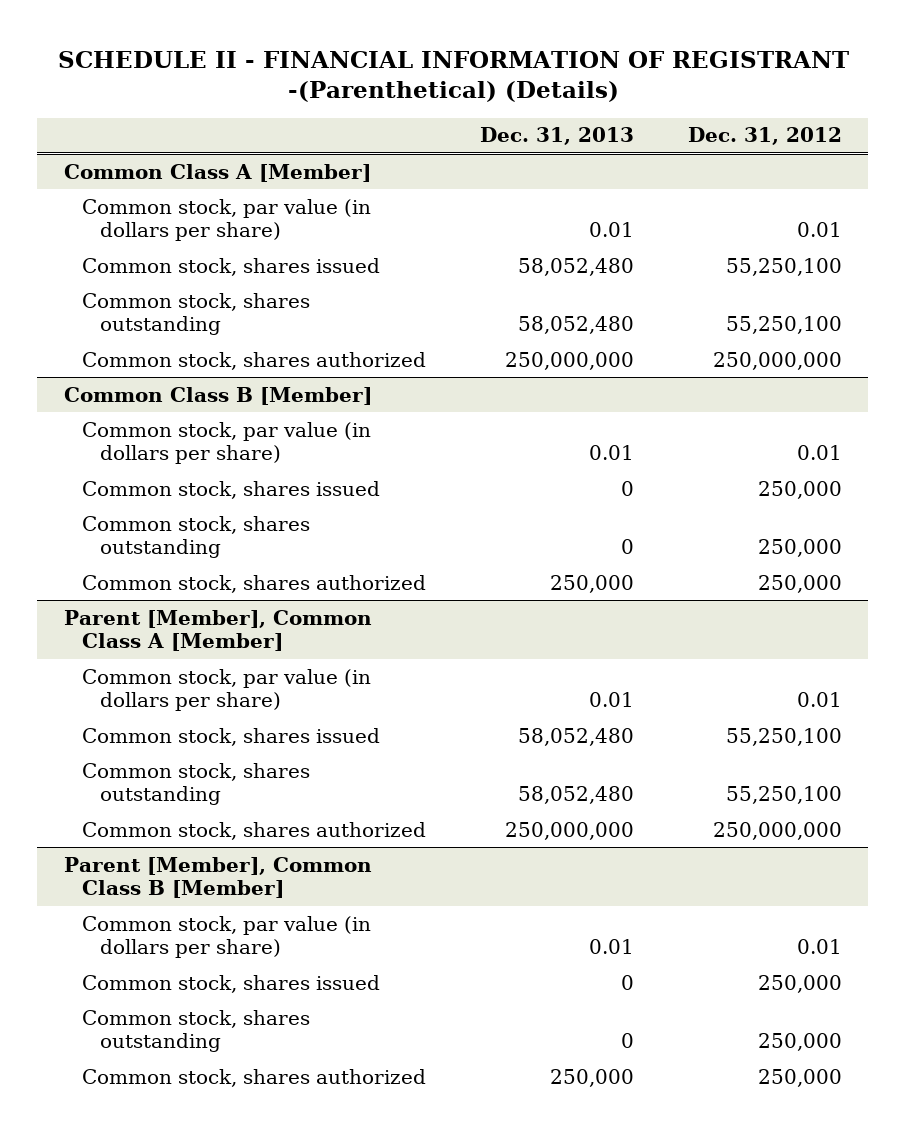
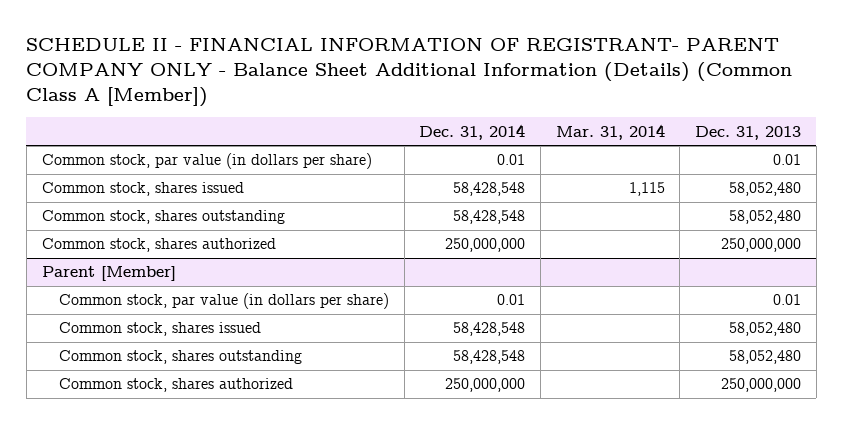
[57,50,849,102] SCHEDULE II - FINANCIAL INFORMATION OF REGISTRANT -(Parenthetical) (Details) -> [26,38,793,108] SCHEDULE II - FINANCIAL INFORMATION OF REGISTRANT- PARENT COMPANY ONLY - Balance Sheet Additional Information (Details) (Common Class A [Member])
[687,127,842,146] Dec. 31, 2012 -> none
none -> [419,123,526,140] Dec. 31, 2014
none -> [555,123,665,140] Mar. 31, 2014
[64,163,372,182] Common Class A [Member] -> none
[64,386,373,405] Common Class B [Member] -> none
[81,421,371,465] Common stock, par value (in dollars per share) -> none
[81,480,380,499] Common stock, shares issued -> none
[81,515,310,559] Common stock, shares outstanding -> none
[81,574,426,593] Common stock, shares authorized -> none
[64,609,373,652] Parent [Member], Common Class A [Member] -> none
none -> [41,266,176,282] Parent [Member]
[64,856,373,899] Parent [Member], Common Class B [Member] -> none
[81,915,371,959] Common stock, par value (in dollars per share) -> none
[81,974,380,993] Common stock, shares issued -> none
[81,1009,310,1053] Common stock, shares outstanding -> none
[81,1068,426,1087] Common stock, shares authorized -> none

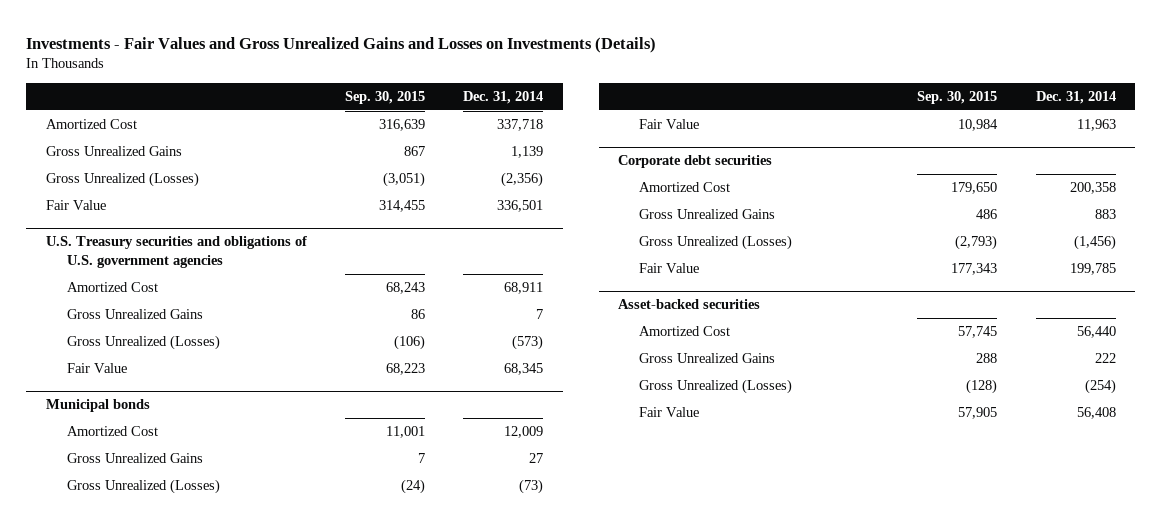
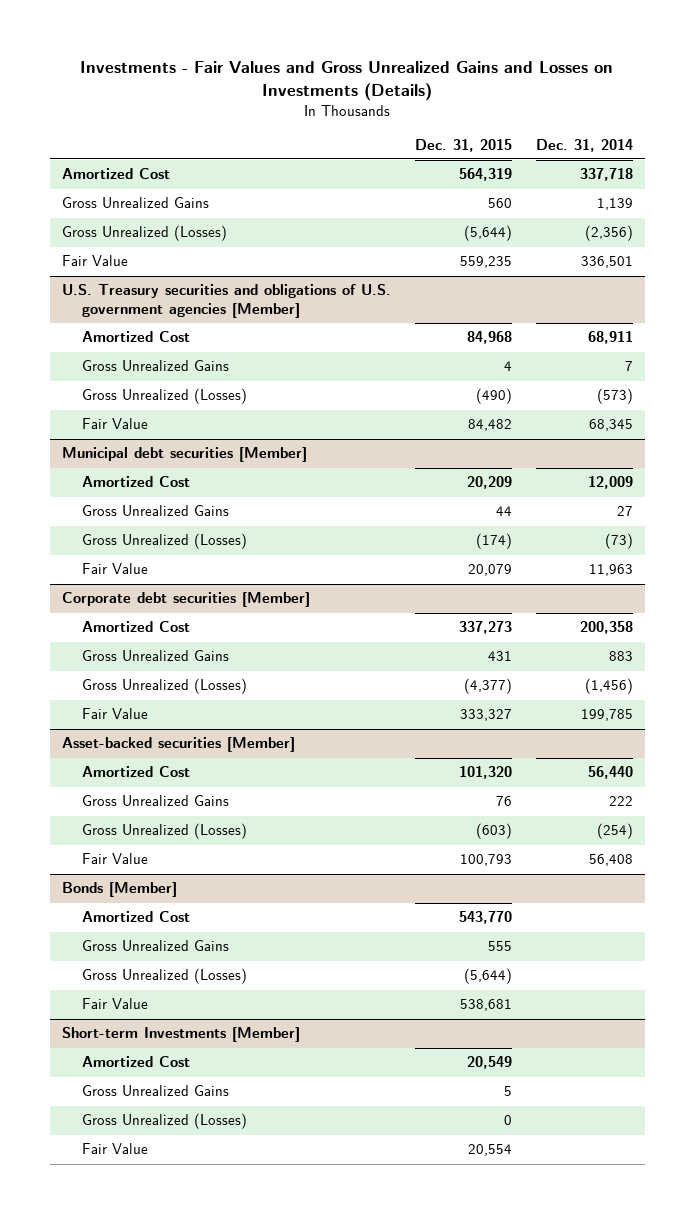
[345,90,426,104] Sep. 30, 2015 -> none
none -> [414,138,512,152] Dec. 31, 2015
[45,236,307,268] U.S. Treasury securities and obligations of U.S. government agencies -> [61,284,391,319] U.S. Treasury securities and obligations of U.S. government agencies [Member]
[45,399,150,413] Municipal bonds -> [61,447,307,463] Municipal debt securities [Member]
[617,155,772,169] Corporate debt securities -> [61,592,310,608] Corporate debt securities [Member]
[617,299,760,310] Asset-backed securities -> [61,737,295,753] Asset-backed securities [Member]
none -> [61,882,177,898] Bonds [Member]
none -> [81,911,190,923] Amortized Cost
none -> [81,940,229,952] Gross Unrealized Gains
none -> [81,968,247,985] Gross Unrealized (Losses)
none -> [81,998,148,1010] Fair Value
none -> [61,1027,300,1043] Short-term Investments [Member]
none -> [81,1056,190,1068] Amortized Cost
none -> [81,1085,229,1097] Gross Unrealized Gains
none -> [81,1113,247,1130] Gross Unrealized (Losses)
none -> [81,1143,148,1155] Fair Value

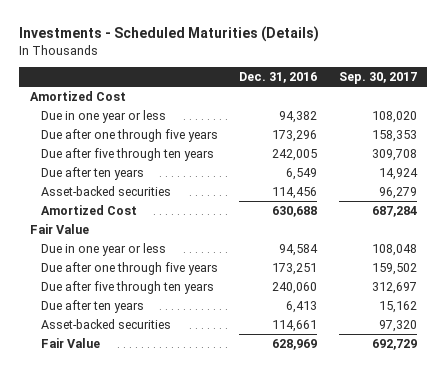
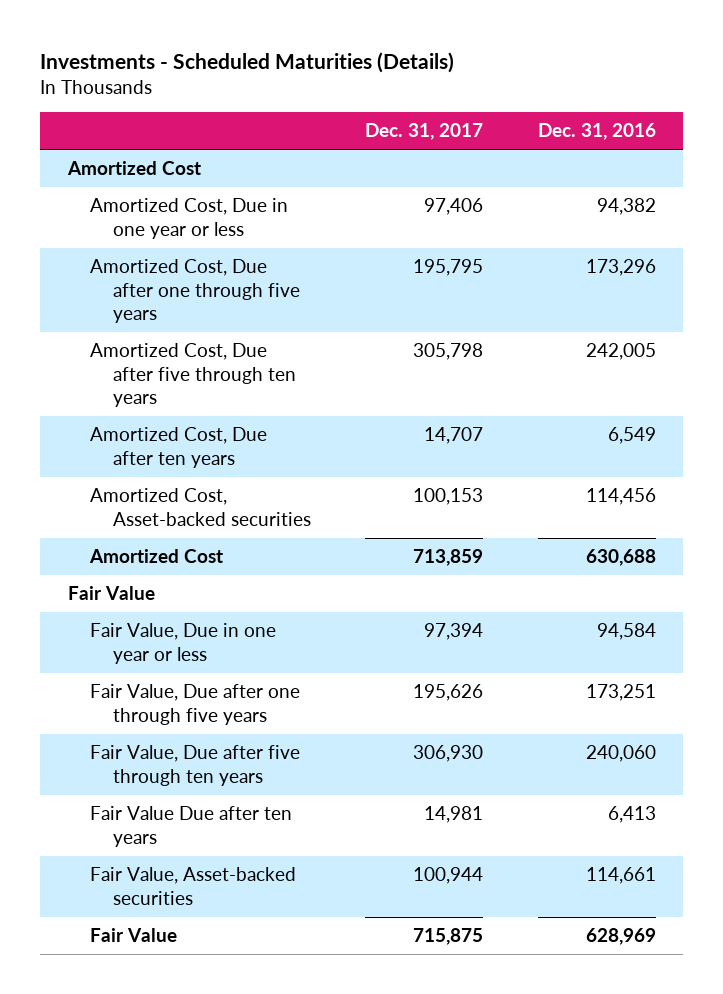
[338,72,417,85] Sep. 30, 2017 -> none
none -> [365,123,484,141] Dec. 31, 2017
[40,110,166,124] Due in one year or less -> [90,198,289,239] Amortized Cost, Due in one year or less
[40,129,218,143] Due after one through five years -> [90,259,300,323] Amortized Cost, Due after one through five years
[40,148,214,162] Due after five through ten years -> [90,343,296,407] Amortized Cost, Due after five through ten years
[40,167,144,181] Due after ten years -> [90,427,268,468] Amortized Cost, Due after ten years
[40,186,171,197] Asset-backed securities -> [90,488,311,526] Amortized Cost, Asset-backed securities
[40,243,166,257] Due in one year or less -> [90,623,277,664] Fair Value, Due in one year or less
[40,262,218,276] Due after one through five years -> [90,684,301,725] Fair Value, Due after one through five years
[40,281,214,295] Due after five through ten years -> [90,745,301,786] Fair Value, Due after five through ten years
[40,300,144,314] Due after ten years -> [90,806,293,847] Fair Value Due after ten years
[40,319,171,330] Asset-backed securities -> [90,867,297,905] Fair Value, Asset-backed securities

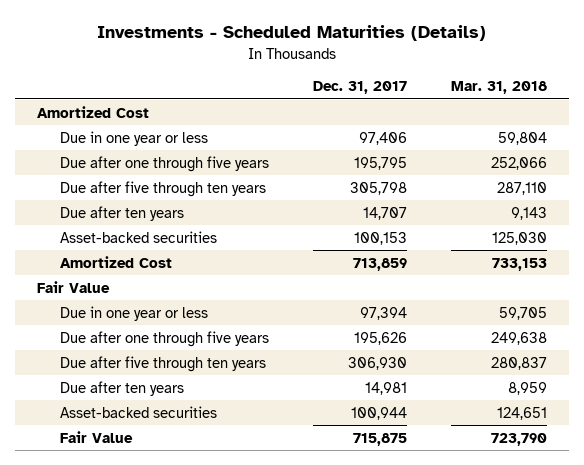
[537,123,656,141] Dec. 31, 2016 -> none
none -> [450,81,547,95] Mar. 31, 2018
[90,198,289,239] Amortized Cost, Due in one year or less -> [59,130,208,146] Due in one year or less
[90,259,300,323] Amortized Cost, Due after one through five years -> [59,155,269,172] Due after one through five years
[90,343,296,407] Amortized Cost, Due after five through ten years -> [59,180,266,197] Due after five through ten years
[90,427,268,468] Amortized Cost, Due after ten years -> [59,205,184,221] Due after ten years
[90,488,311,526] Amortized Cost, Asset-backed securities -> [59,230,217,243] Asset-backed securities
[90,623,277,664] Fair Value, Due in one year or less -> [59,305,208,321] Due in one year or less
[90,684,301,725] Fair Value, Due after one through five years -> [59,330,269,347] Due after one through five years
[90,745,301,786] Fair Value, Due after five through ten years -> [59,355,266,372] Due after five through ten years
[90,806,293,847] Fair Value Due after ten years -> [59,380,184,396] Due after ten years
[90,867,297,905] Fair Value, Asset-backed securities -> [59,405,217,418] Asset-backed securities

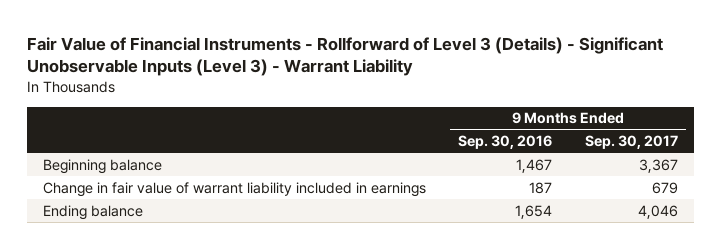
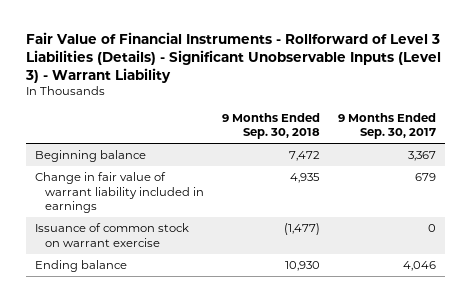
[26,36,663,77] Fair Value of Financial Instruments - Rollforward of Level 3 (Details) - Significant Unobservable Inputs (Level 3) - Warrant Liability -> [24,31,441,83] Fair Value of Financial Instruments - Rollforward of Level 3 Liabilities (Details) - Significant Unobservable Inputs (Level 3) - Warrant Liability
[458,135,553,150] Sep. 30, 2016 -> none
none -> [222,112,321,140] 9 Months Ended Sep. 30, 2018
none -> [34,223,189,247] Issuance of common stock on warrant exercise

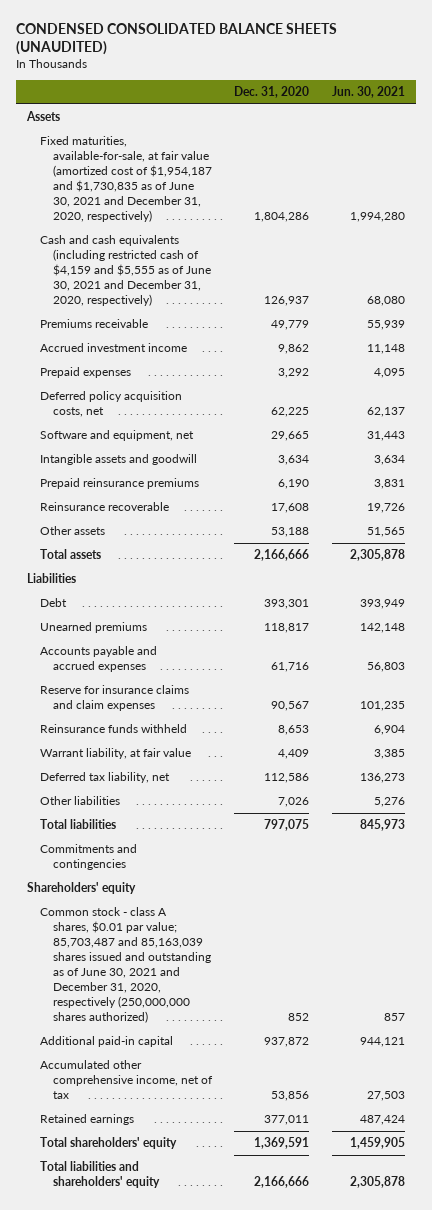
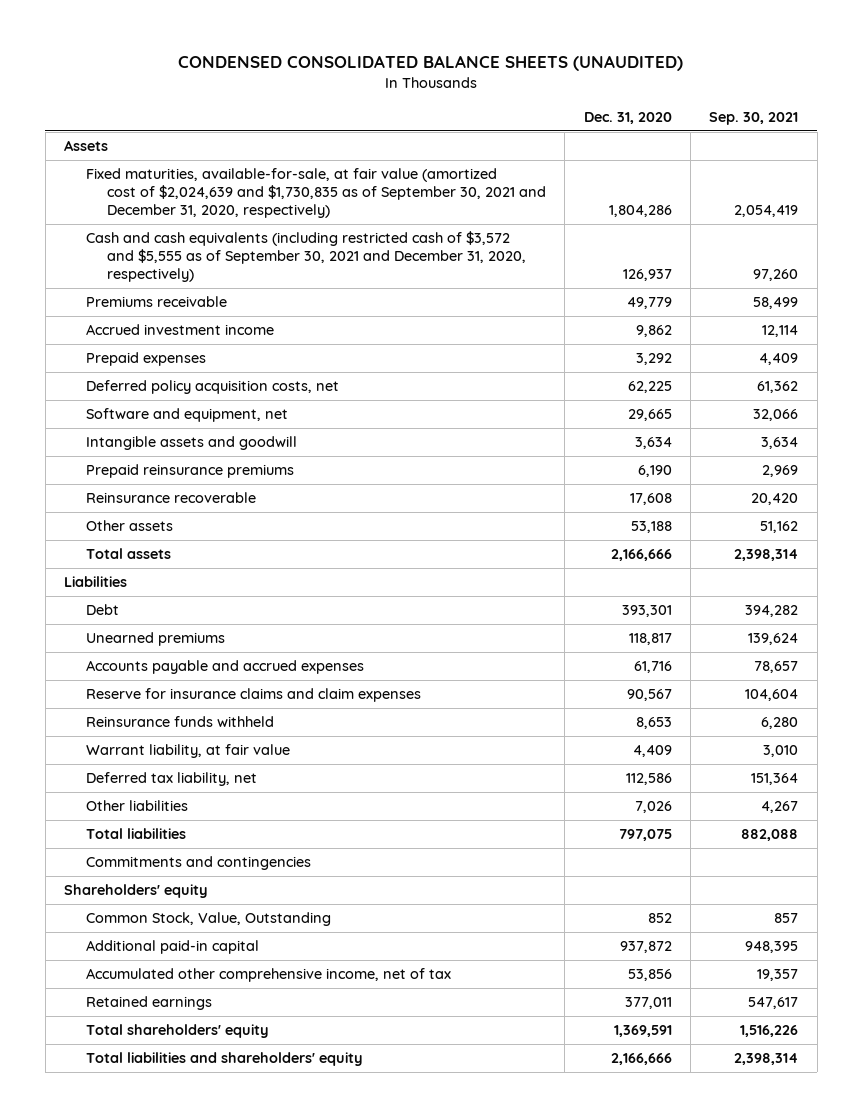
[331,85,405,98] Jun. 30, 2021 -> none
none -> [709,112,799,126] Sep. 30, 2021
[39,135,212,223] Fixed maturities, available-for-sale, at fair value (amortized cost of $1,954,187 and $1,730,835 as of June 30, 2021 and December 31, 2020, respectively) -> [85,168,547,219] Fixed maturities, available-for-sale, at fair value (amortized cost of $2,024,639 and $1,730,835 as of September 30, 2021 and December 31, 2020, respectively)
[39,234,211,307] Cash and cash equivalents (including restricted cash of $4,159 and $5,555 as of June 30, 2021 and December 31, 2020, respectively) -> [85,231,527,283] Cash and cash equivalents (including restricted cash of $3,572 and $5,555 as of September 30, 2021 and December 31, 2020, respectively)
[39,906,211,1024] Common stock - class A shares, $0.01 par value; 85,703,487 and 85,163,039 shares issued and outstanding as of June 30, 2021 and December 31, 2020, respectively (250,000,000 shares authorized) -> [85,912,331,927] Common Stock, Value, Outstanding

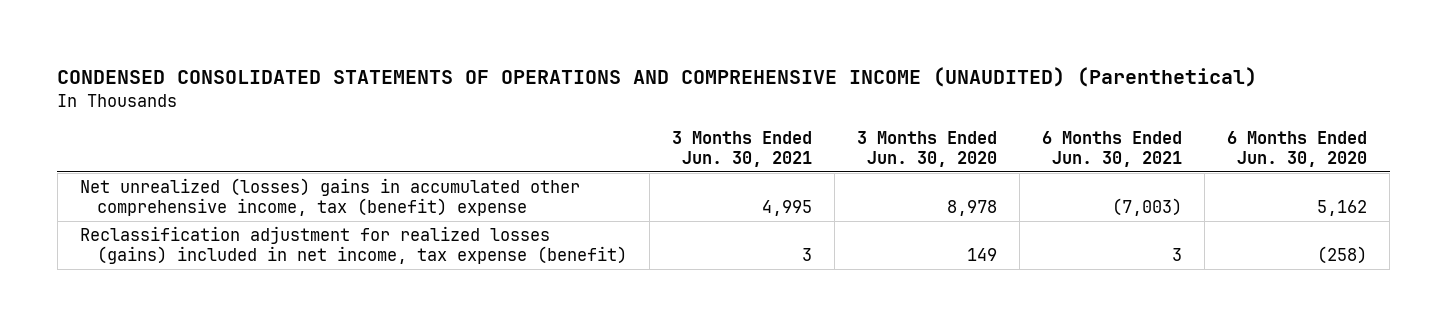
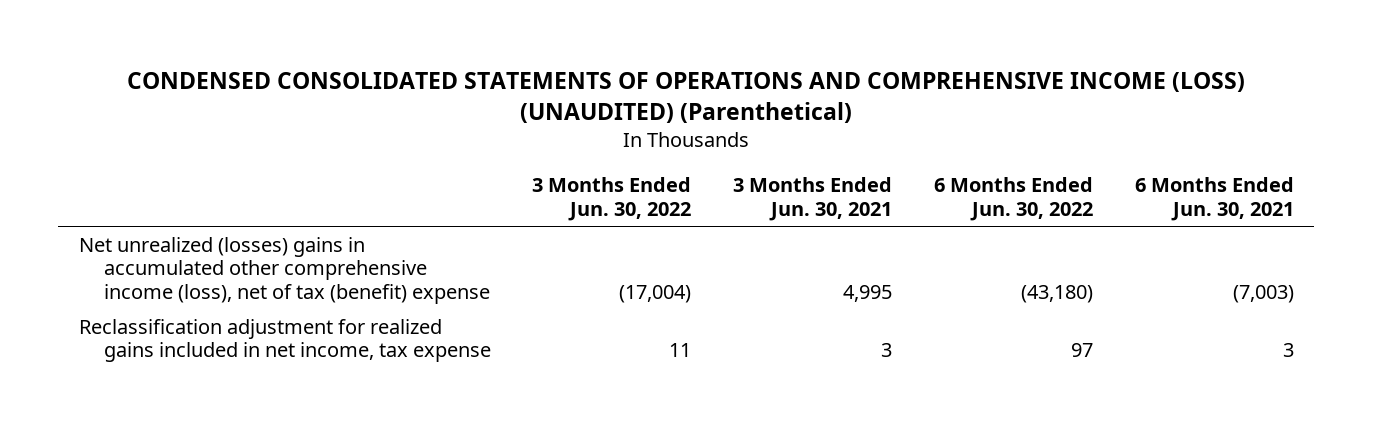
[57,66,1258,87] CONDENSED CONSOLIDATED STATEMENTS OF OPERATIONS AND COMPREHENSIVE INCOME (UNAUDITED) (Parenthetical) -> [127,72,1246,124] CONDENSED CONSOLIDATED STATEMENTS OF OPERATIONS AND COMPREHENSIVE INCOME (LOSS) (UNAUDITED) (Parenthetical)
[857,131,998,168] 3 Months Ended Jun. 30, 2020 -> none
[1227,131,1368,168] 6 Months Ended Jun. 30, 2020 -> none
none -> [532,177,692,221] 3 Months Ended Jun. 30, 2022
none -> [933,177,1093,221] 6 Months Ended Jun. 30, 2022
[79,177,580,217] Net unrealized (losses) gains in accumulated other comprehensive income, tax (benefit) expense -> [79,236,490,305] Net unrealized (losses) gains in accumulated other comprehensive income (loss), net of tax (benefit) expense
[79,225,628,265] Reclassification adjustment for realized losses (gains) included in net income, tax expense (benefit) -> [79,318,491,363] Reclassification adjustment for realized gains included in net income, tax expense

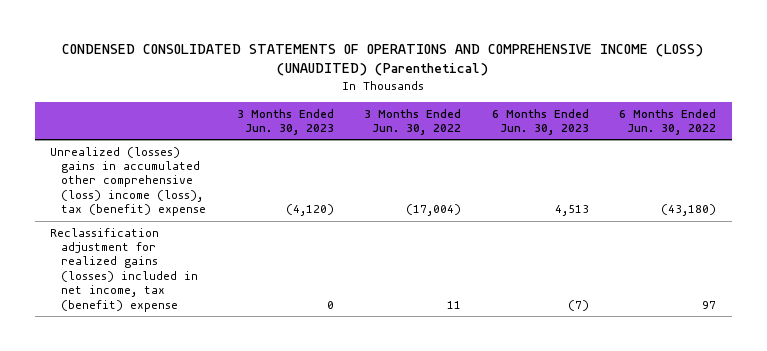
[733,177,893,221] 3 Months Ended Jun. 30, 2021 -> none
[1134,177,1294,221] 6 Months Ended Jun. 30, 2021 -> none
none -> [236,108,334,136] 3 Months Ended Jun. 30, 2023
none -> [491,108,589,136] 6 Months Ended Jun. 30, 2023
[79,236,490,305] Net unrealized (losses) gains in accumulated other comprehensive income (loss), net of tax (benefit) expense -> [50,146,207,217] Unrealized (losses) gains in accumulated other comprehensive (loss) income (loss), tax (benefit) expense
[79,318,491,363] Reclassification adjustment for realized gains included in net income, tax expense -> [50,227,199,312] Reclassification adjustment for realized gains (losses) included in net income, tax (benefit) expense

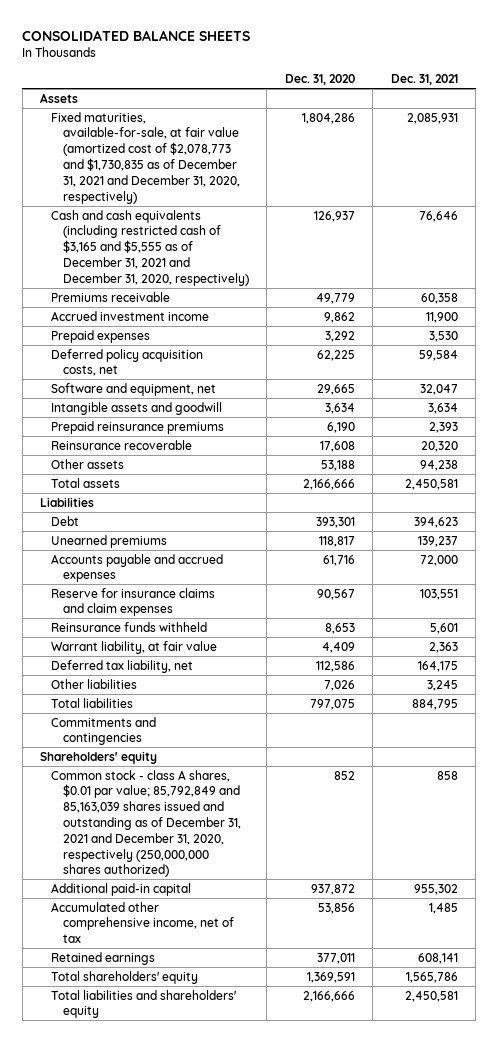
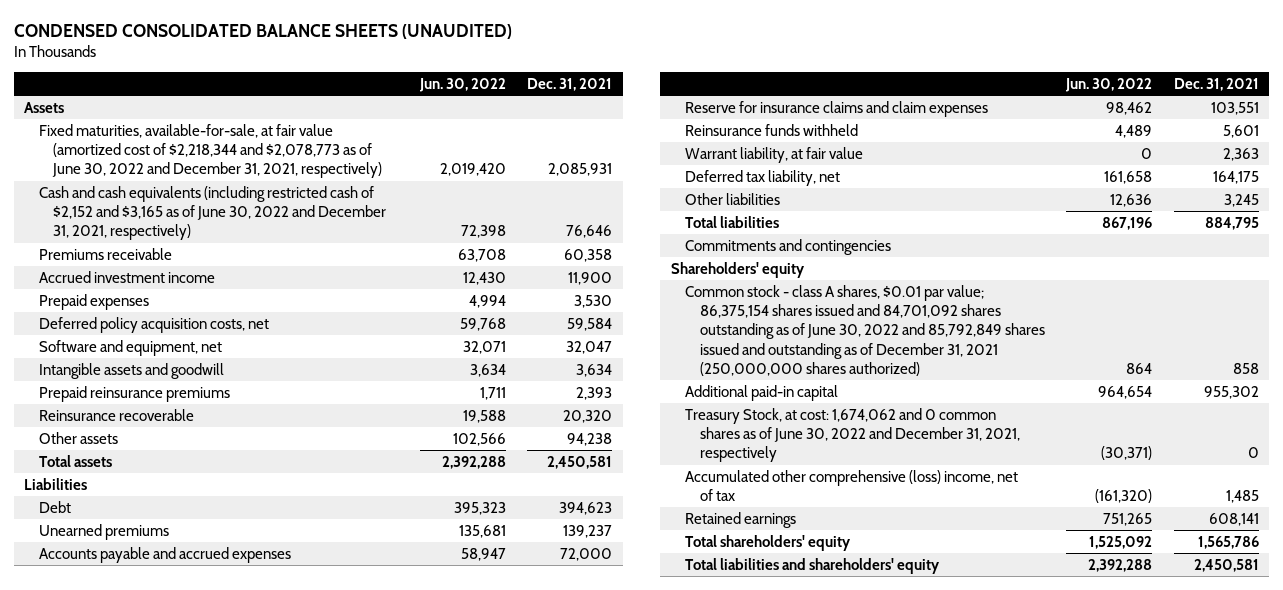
[22,30,251,42] CONSOLIDATED BALANCE SHEETS -> [13,24,512,40] CONDENSED CONSOLIDATED BALANCE SHEETS (UNAUDITED)
[284,74,355,86] Dec. 31, 2020 -> none
none -> [418,78,506,93] Jun. 30, 2022
[51,111,240,204] Fixed maturities, available-for-sale, at fair value (amortized cost of $2,078,773 and $1,730,835 as of December 31, 2021 and December 31, 2020, respectively) -> [38,123,383,179] Fixed maturities, available-for-sale, at fair value (amortized cost of $2,218,344 and $2,078,773 as of June 30, 2022 and December 31, 2021, respectively)
[51,209,249,286] Cash and cash equivalents (including restricted cash of $3,165 and $5,555 as of December 31, 2021 and December 31, 2020, respectively) -> [38,185,387,241] Cash and cash equivalents (including restricted cash of $2,152 and $3,165 as of June 30, 2022 and December 31, 2021, respectively)
[51,769,241,878] Common stock - class A shares, $0.01 par value; 85,792,849 and 85,163,039 shares issued and outstanding as of December 31, 2021 and December 31, 2020, respectively (250,000,000 shares authorized) -> [685,284,1045,376] Common stock - class A shares, $0.01 par value; 86,375,154 shares issued and 84,701,092 shares outstanding as of June 30, 2022 and 85,792,849 shares issued and outstanding as of December 31, 2021 (250,000,000 shares authorized)
none -> [685,407,1020,463] Treasury Stock, at cost: 1,674,062 and 0 common shares as of June 30, 2022 and December 31, 2021, respectively
[51,901,234,944] Accumulated other comprehensive income, net of tax -> [685,469,1019,502] Accumulated other comprehensive (loss) income, net of tax

